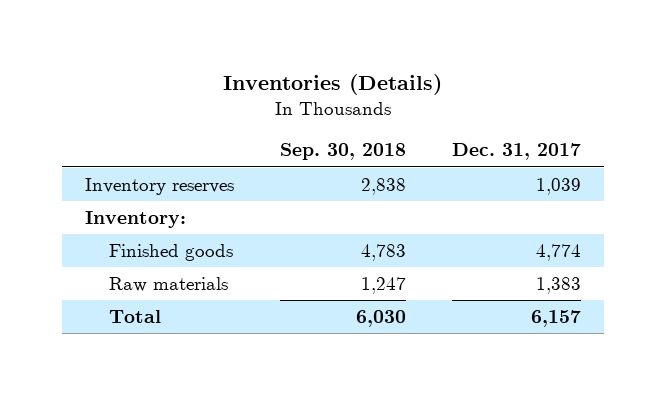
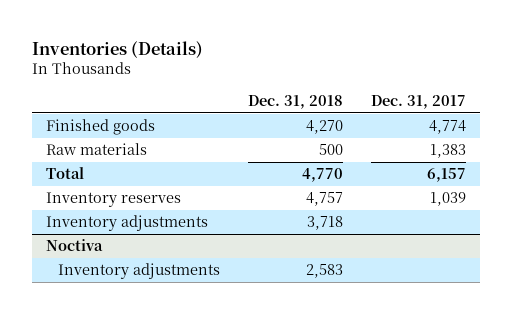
[280,143,407,161] Sep. 30, 2018 -> none
none -> [247,94,343,109] Dec. 31, 2018
[85,210,187,228] Inventory: -> none
[85,177,235,195] Inventory reserves -> [46,192,182,208] Inventory reserves
none -> [46,215,209,232] Inventory adjustments
none -> [46,239,104,252] Noctiva
none -> [57,263,220,280] Inventory adjustments

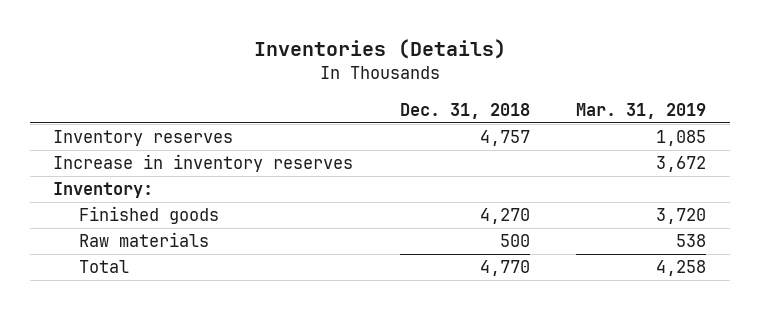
[370,94,466,109] Dec. 31, 2017 -> none
none -> [576,102,707,119] Mar. 31, 2019
[46,192,182,208] Inventory reserves -> [53,130,234,147] Inventory reserves
none -> [53,154,354,173] Increase in inventory reserves
none -> [53,182,154,199] Inventory:
[46,215,209,232] Inventory adjustments -> none
[46,239,104,252] Noctiva -> none
[57,263,220,280] Inventory adjustments -> none

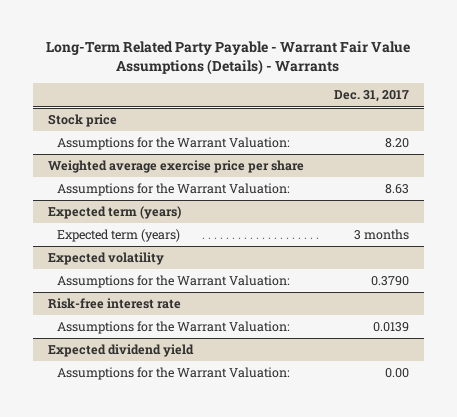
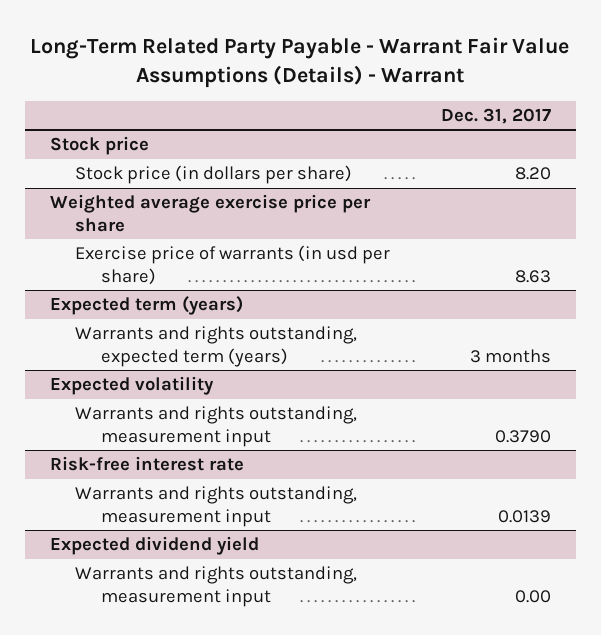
[46,40,411,76] Long-Term Related Party Payable - Warrant Fair Value Assumptions (Details) - Warrants -> [30,37,570,89] Long-Term Related Party Payable - Warrant Fair Value Assumptions (Details) - Warrant
[57,137,291,151] Assumptions for the Warrant Valuation: -> none
none -> [75,165,353,185] Stock price (in dollars per share)
[57,183,291,197] Assumptions for the Warrant Valuation: -> [75,245,391,285] Exercise price of warrants (in usd per share)
[57,229,181,243] Expected term (years) -> [75,326,358,367] Warrants and rights outstanding, expected term (years)
[57,275,291,289] Assumptions for the Warrant Valuation: -> [75,406,358,447] Warrants and rights outstanding, measurement input
[57,321,291,335] Assumptions for the Warrant Valuation: -> [75,486,358,527] Warrants and rights outstanding, measurement input
[57,367,291,381] Assumptions for the Warrant Valuation: -> [75,566,358,607] Warrants and rights outstanding, measurement input

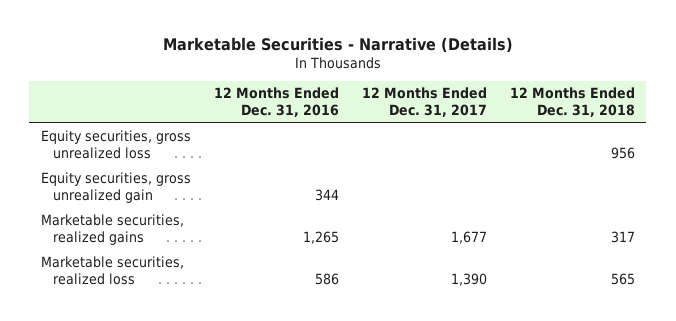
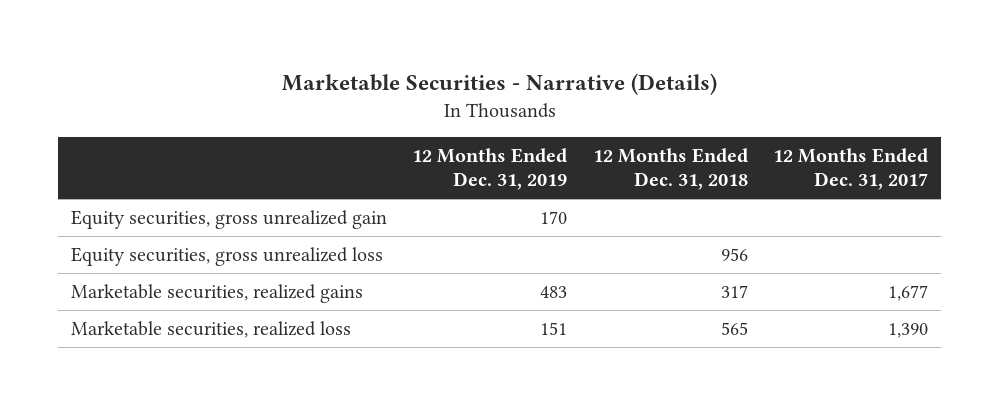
[213,87,339,118] 12 Months Ended Dec. 31, 2016 -> none
none -> [412,148,568,190] 12 Months Ended Dec. 31, 2019
[40,130,191,160] Equity securities, gross unrealized loss -> [71,247,384,267] Equity securities, gross unrealized loss

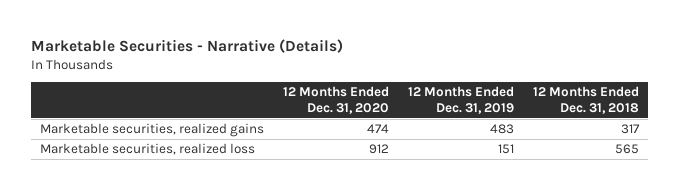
[773,148,929,190] 12 Months Ended Dec. 31, 2017 -> none
none -> [282,86,389,115] 12 Months Ended Dec. 31, 2020
[71,210,388,230] Equity securities, gross unrealized gain -> none
[71,247,384,267] Equity securities, gross unrealized loss -> none

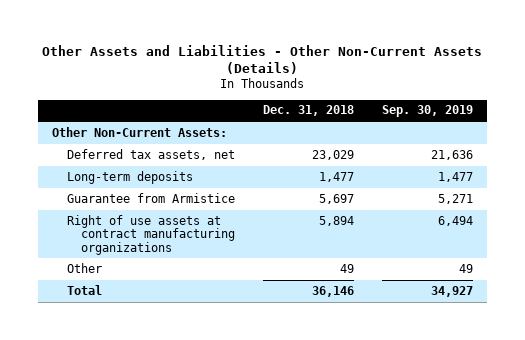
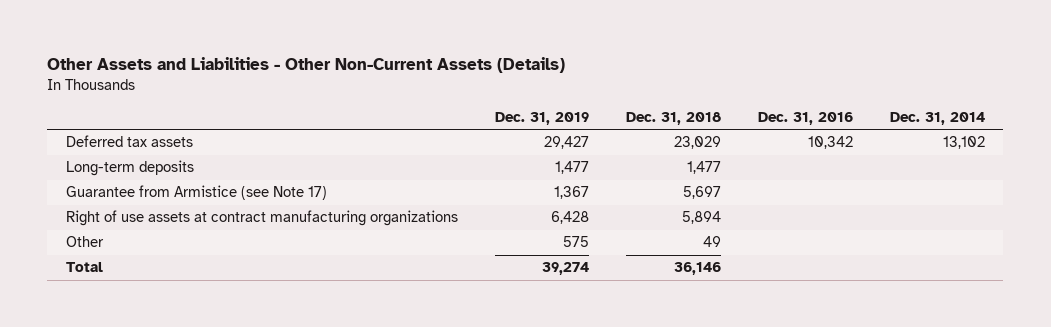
[381,105,473,118] Sep. 30, 2019 -> none
none -> [494,111,589,125] Dec. 31, 2019
none -> [757,111,853,125] Dec. 31, 2016
none -> [889,111,985,125] Dec. 31, 2014
[52,126,228,137] Other Non-Current Assets: -> none
[66,148,235,160] Deferred tax assets, net -> [65,135,193,148] Deferred tax assets
[66,192,235,203] Guarantee from Armistice -> [65,185,327,201] Guarantee from Armistice (see Note 17)

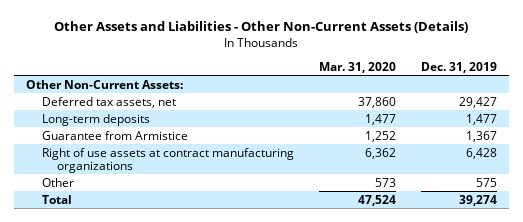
[625,111,721,125] Dec. 31, 2018 -> none
[757,111,853,125] Dec. 31, 2016 -> none
[889,111,985,125] Dec. 31, 2014 -> none
none -> [318,61,396,73] Mar. 31, 2020
none -> [26,79,184,89] Other Non-Current Assets:
[65,135,193,148] Deferred tax assets -> [41,96,176,108] Deferred tax assets, net
[65,185,327,201] Guarantee from Armistice (see Note 17) -> [41,130,188,140] Guarantee from Armistice

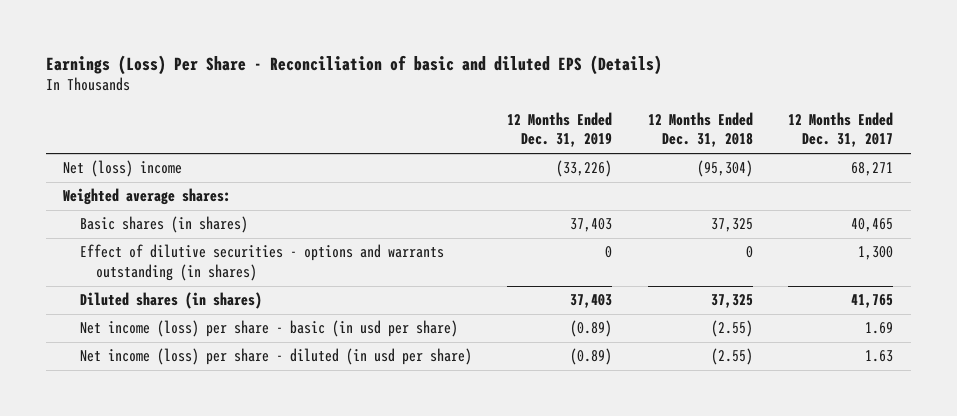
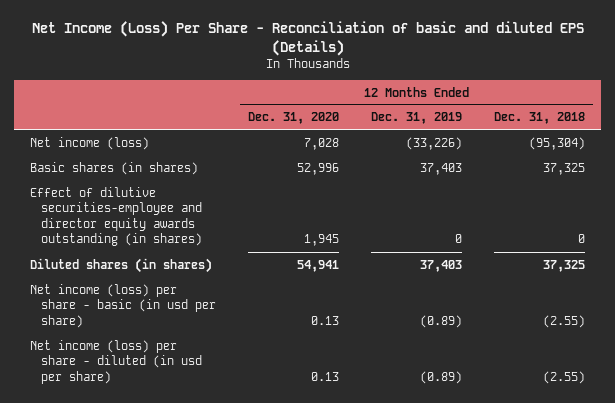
[45,54,662,75] Earnings (Loss) Per Share - Reconciliation of basic and diluted EPS (Details) -> [31,20,584,56] Net Income (Loss) Per Share - Reconciliation of basic and diluted EPS (Details)
[788,111,894,148] 12 Months Ended Dec. 31, 2017 -> none
none -> [248,112,340,125] Dec. 31, 2020
[63,188,232,206] Weighted average shares: -> none
[63,160,183,178] Net (loss) income -> [30,136,150,150] Net income (loss)
[79,244,444,281] Effect of dilutive securities - options and warrants outstanding (in shares) -> [30,186,203,247] Effect of dilutive securities-employee and director equity awards outstanding (in shares)

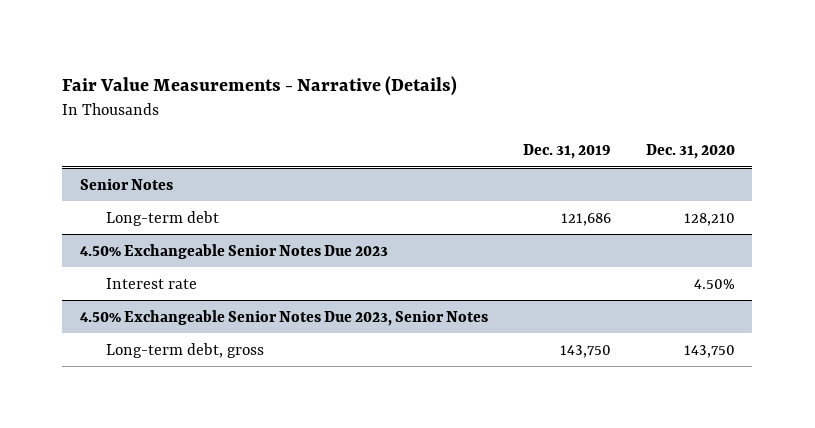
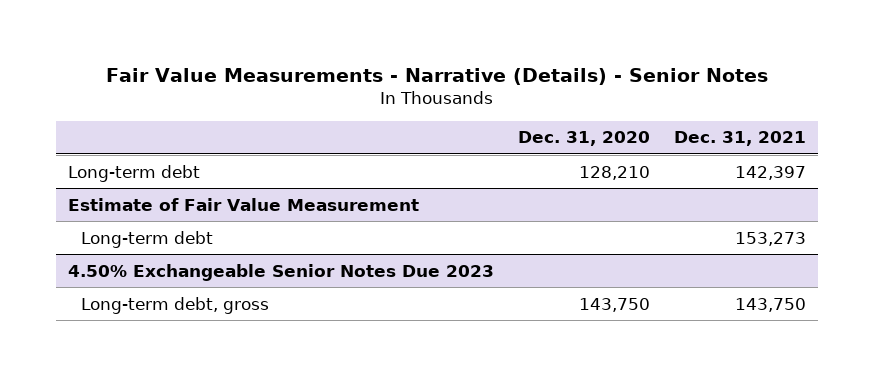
[62,75,458,96] Fair Value Measurements - Narrative (Details) -> [105,67,768,85] Fair Value Measurements - Narrative (Details) - Senior Notes
[522,144,611,160] Dec. 31, 2019 -> none
none -> [673,131,806,147] Dec. 31, 2021
[79,177,173,190] Senior Notes -> none
none -> [67,197,419,211] Estimate of Fair Value Measurement
none -> [81,230,214,248] Long-term debt
[106,277,198,289] Interest rate -> none
[79,309,488,326] 4.50% Exchangeable Senior Notes Due 2023, Senior Notes -> none

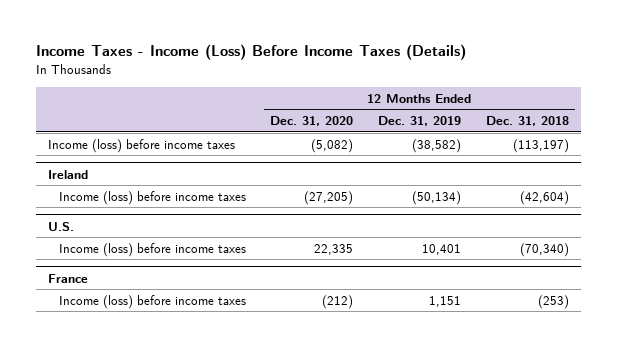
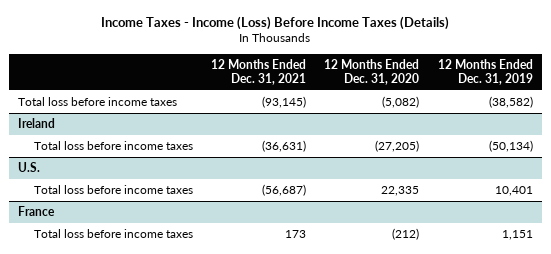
[485,116,569,127] Dec. 31, 2018 -> none
none -> [211,58,307,86] 12 Months Ended Dec. 31, 2021
[48,138,236,153] Income (loss) before income taxes -> [18,97,178,107] Total loss before income taxes
[58,190,246,205] Income (loss) before income taxes -> [34,141,194,151] Total loss before income taxes
[58,242,246,257] Income (loss) before income taxes -> [34,185,194,195] Total loss before income taxes
[58,294,246,309] Income (loss) before income taxes -> [34,229,194,239] Total loss before income taxes

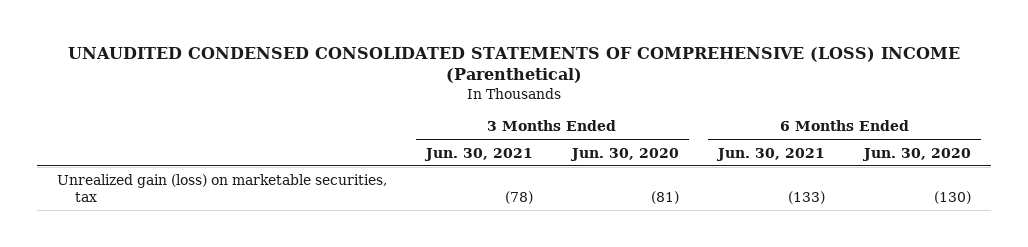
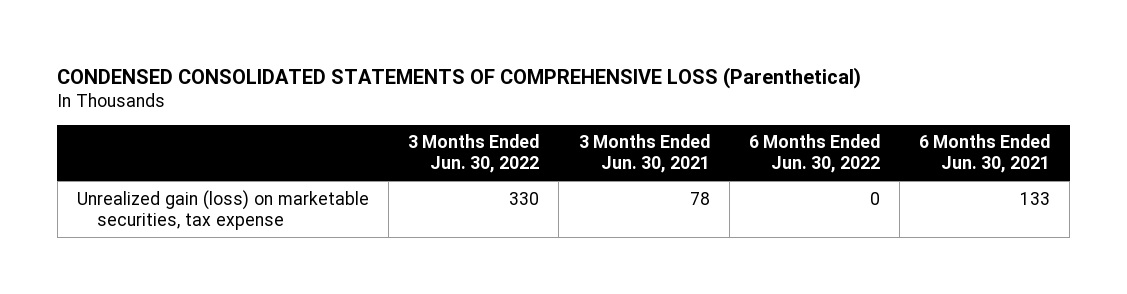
[67,46,960,84] UNAUDITED CONDENSED CONSOLIDATED STATEMENTS OF COMPREHENSIVE (LOSS) INCOME (Parenthetical) -> [57,66,862,89] CONDENSED CONSOLIDATED STATEMENTS OF COMPREHENSIVE LOSS (Parenthetical)
[569,147,679,161] Jun. 30, 2020 -> none
[862,147,972,161] Jun. 30, 2020 -> none
none -> [408,134,540,174] 3 Months Ended Jun. 30, 2022
none -> [748,134,880,174] 6 Months Ended Jun. 30, 2022
[56,174,387,202] Unrealized gain (loss) on marketable securities, tax -> [76,189,369,230] Unrealized gain (loss) on marketable securities, tax expense
[504,190,533,204] (78) -> [689,191,710,205] 78
[788,190,826,204] (133) -> [1020,191,1051,205] 133

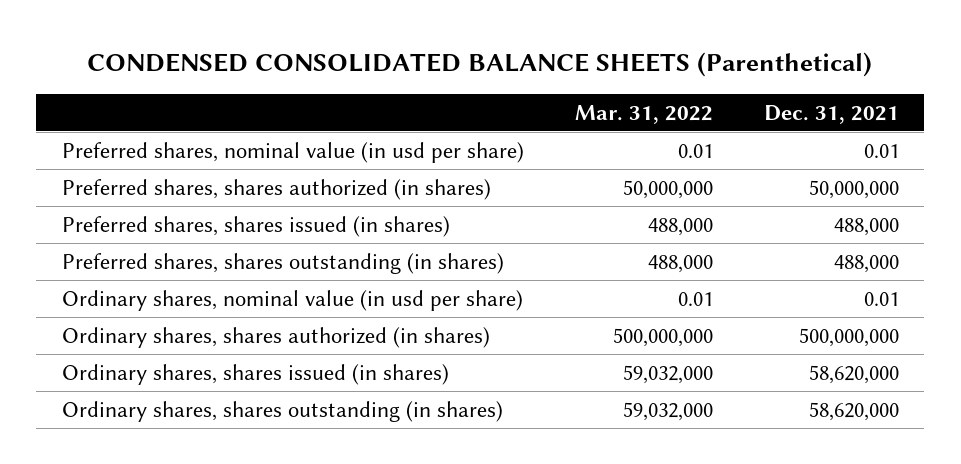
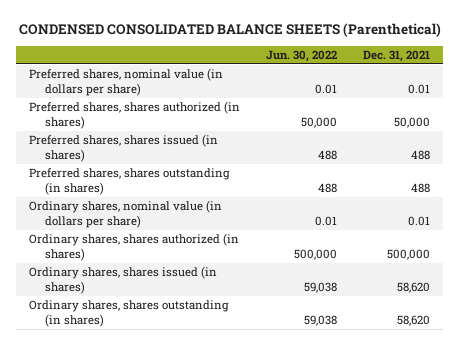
[574,104,713,124] Mar. 31, 2022 -> none
none -> [266,49,338,62] Jun. 30, 2022
[61,141,524,163] Preferred shares, nominal value (in usd per share) -> [29,68,224,97] Preferred shares, nominal value (in dollars per share)
[808,179,899,199] 50,000,000 -> [394,117,431,129] 50,000
[833,217,899,236] 488,000 -> [411,150,431,161] 488
[833,254,899,273] 488,000 -> [411,183,431,194] 488
[61,289,523,311] Ordinary shares, nominal value (in usd per share) -> [29,200,223,229] Ordinary shares, nominal value (in dollars per share)
[798,327,899,347] 500,000,000 -> [387,249,431,261] 500,000
[808,364,899,384] 58,620,000 -> [397,282,431,294] 58,620
[808,401,899,421] 58,620,000 -> [397,315,431,327] 58,620

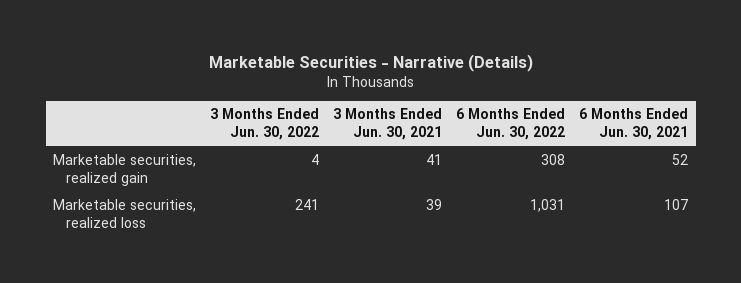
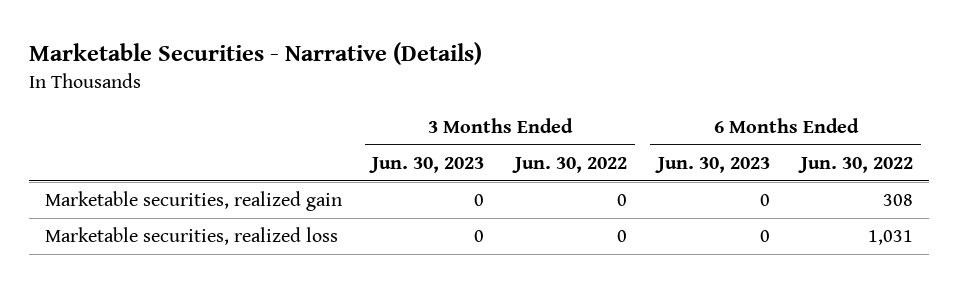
[333,108,443,141] 3 Months Ended Jun. 30, 2021 -> none
[579,108,689,141] 6 Months Ended Jun. 30, 2021 -> none
none -> [369,157,485,174] Jun. 30, 2023
none -> [655,157,771,174] Jun. 30, 2023
[311,154,320,166] 4 -> [617,194,628,207] 0
[295,199,320,211] 241 -> [617,230,628,243] 0

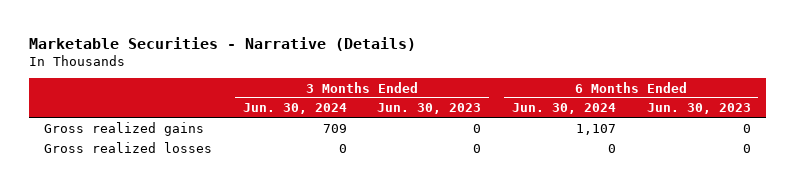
[512,157,628,174] Jun. 30, 2022 -> none
[798,157,914,174] Jun. 30, 2022 -> none
none -> [242,103,347,115] Jun. 30, 2024
none -> [511,103,616,115] Jun. 30, 2024
[44,191,342,212] Marketable securities, realized gain -> [44,122,205,137] Gross realized gains
[44,227,338,246] Marketable securities, realized loss -> [44,142,213,154] Gross realized losses

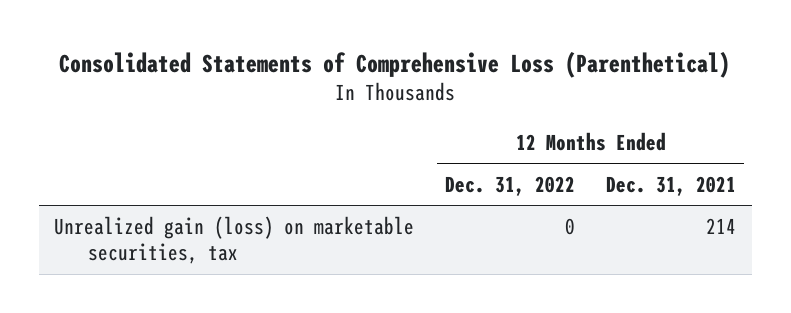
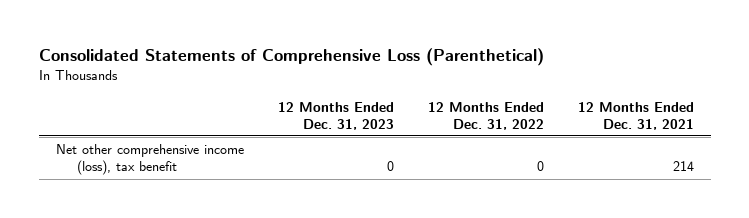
none -> [277,101,394,130] 12 Months Ended Dec. 31, 2023
[54,216,415,265] Unrealized gain (loss) on marketable securities, tax -> [55,144,244,176] Net other comprehensive income (loss), tax benefit

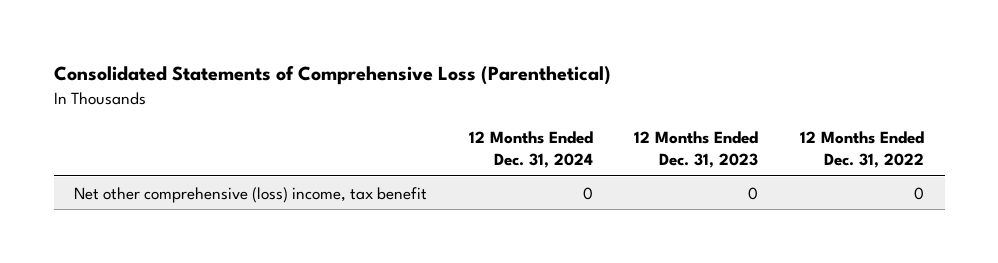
[577,101,694,130] 12 Months Ended Dec. 31, 2021 -> none
none -> [468,130,593,168] 12 Months Ended Dec. 31, 2024
[55,144,244,176] Net other comprehensive income (loss), tax benefit -> [74,186,428,203] Net other comprehensive (loss) income, tax benefit

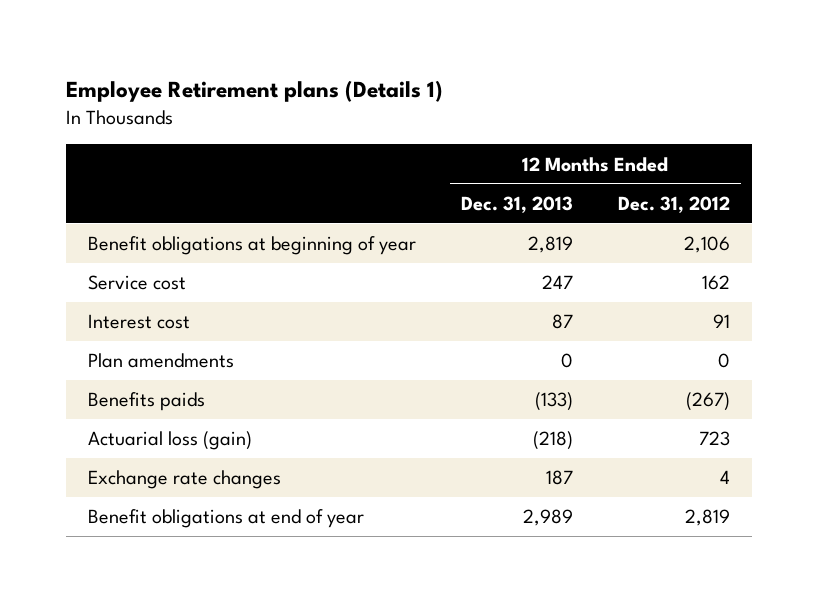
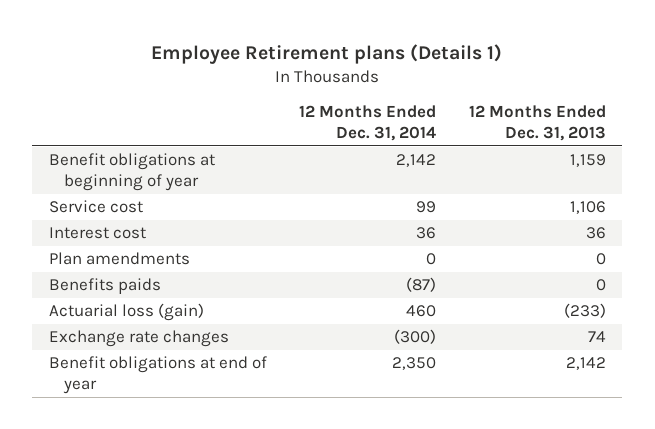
[617,195,730,213] Dec. 31, 2012 -> none
none -> [299,105,437,142] 12 Months Ended Dec. 31, 2014
[528,236,574,254] 2,819 -> [570,154,607,168] 1,159
[542,275,574,290] 247 -> [570,201,607,215] 1,106
[552,314,574,330] 87 -> [586,227,607,240] 36
[535,392,574,412] (133) -> [596,279,607,292] 0
[533,431,574,451] (218) -> [564,303,607,319] (233)
[546,470,574,486] 187 -> [588,331,607,343] 74
[523,509,574,527] 2,989 -> [566,357,607,371] 2,142

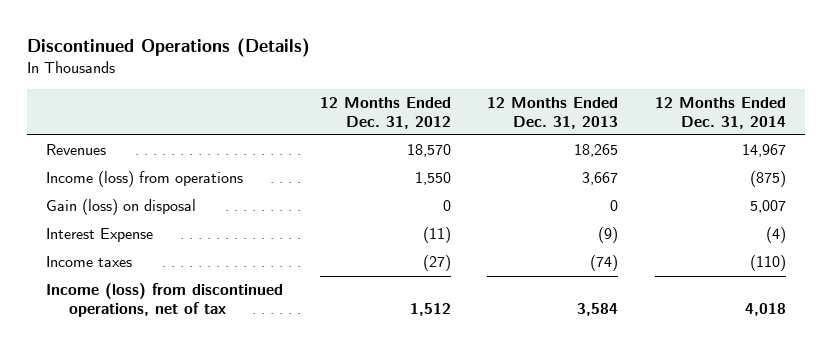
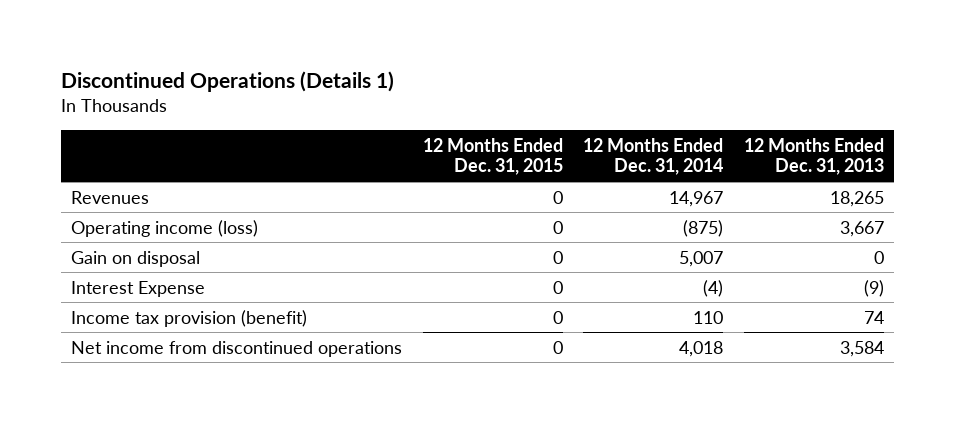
[27,37,311,57] Discontinued Operations (Details) -> [60,71,394,93] Discontinued Operations (Details 1)
[319,96,451,129] 12 Months Ended Dec. 31, 2012 -> none
none -> [422,137,563,176] 12 Months Ended Dec. 31, 2015
[45,171,243,188] Income (loss) from operations -> [71,219,259,237] Operating income (loss)
[45,199,196,216] Gain (loss) on disposal -> [71,250,201,267] Gain on disposal
[45,256,132,268] Income taxes -> [71,309,308,327] Income tax provision (benefit)
[590,255,619,272] (74) -> [863,310,884,324] 74
[750,255,787,272] (110) -> [693,310,724,324] 110
[45,283,283,317] Income (loss) from discontinued operations, net of tax -> [71,340,403,357] Net income from discontinued operations

